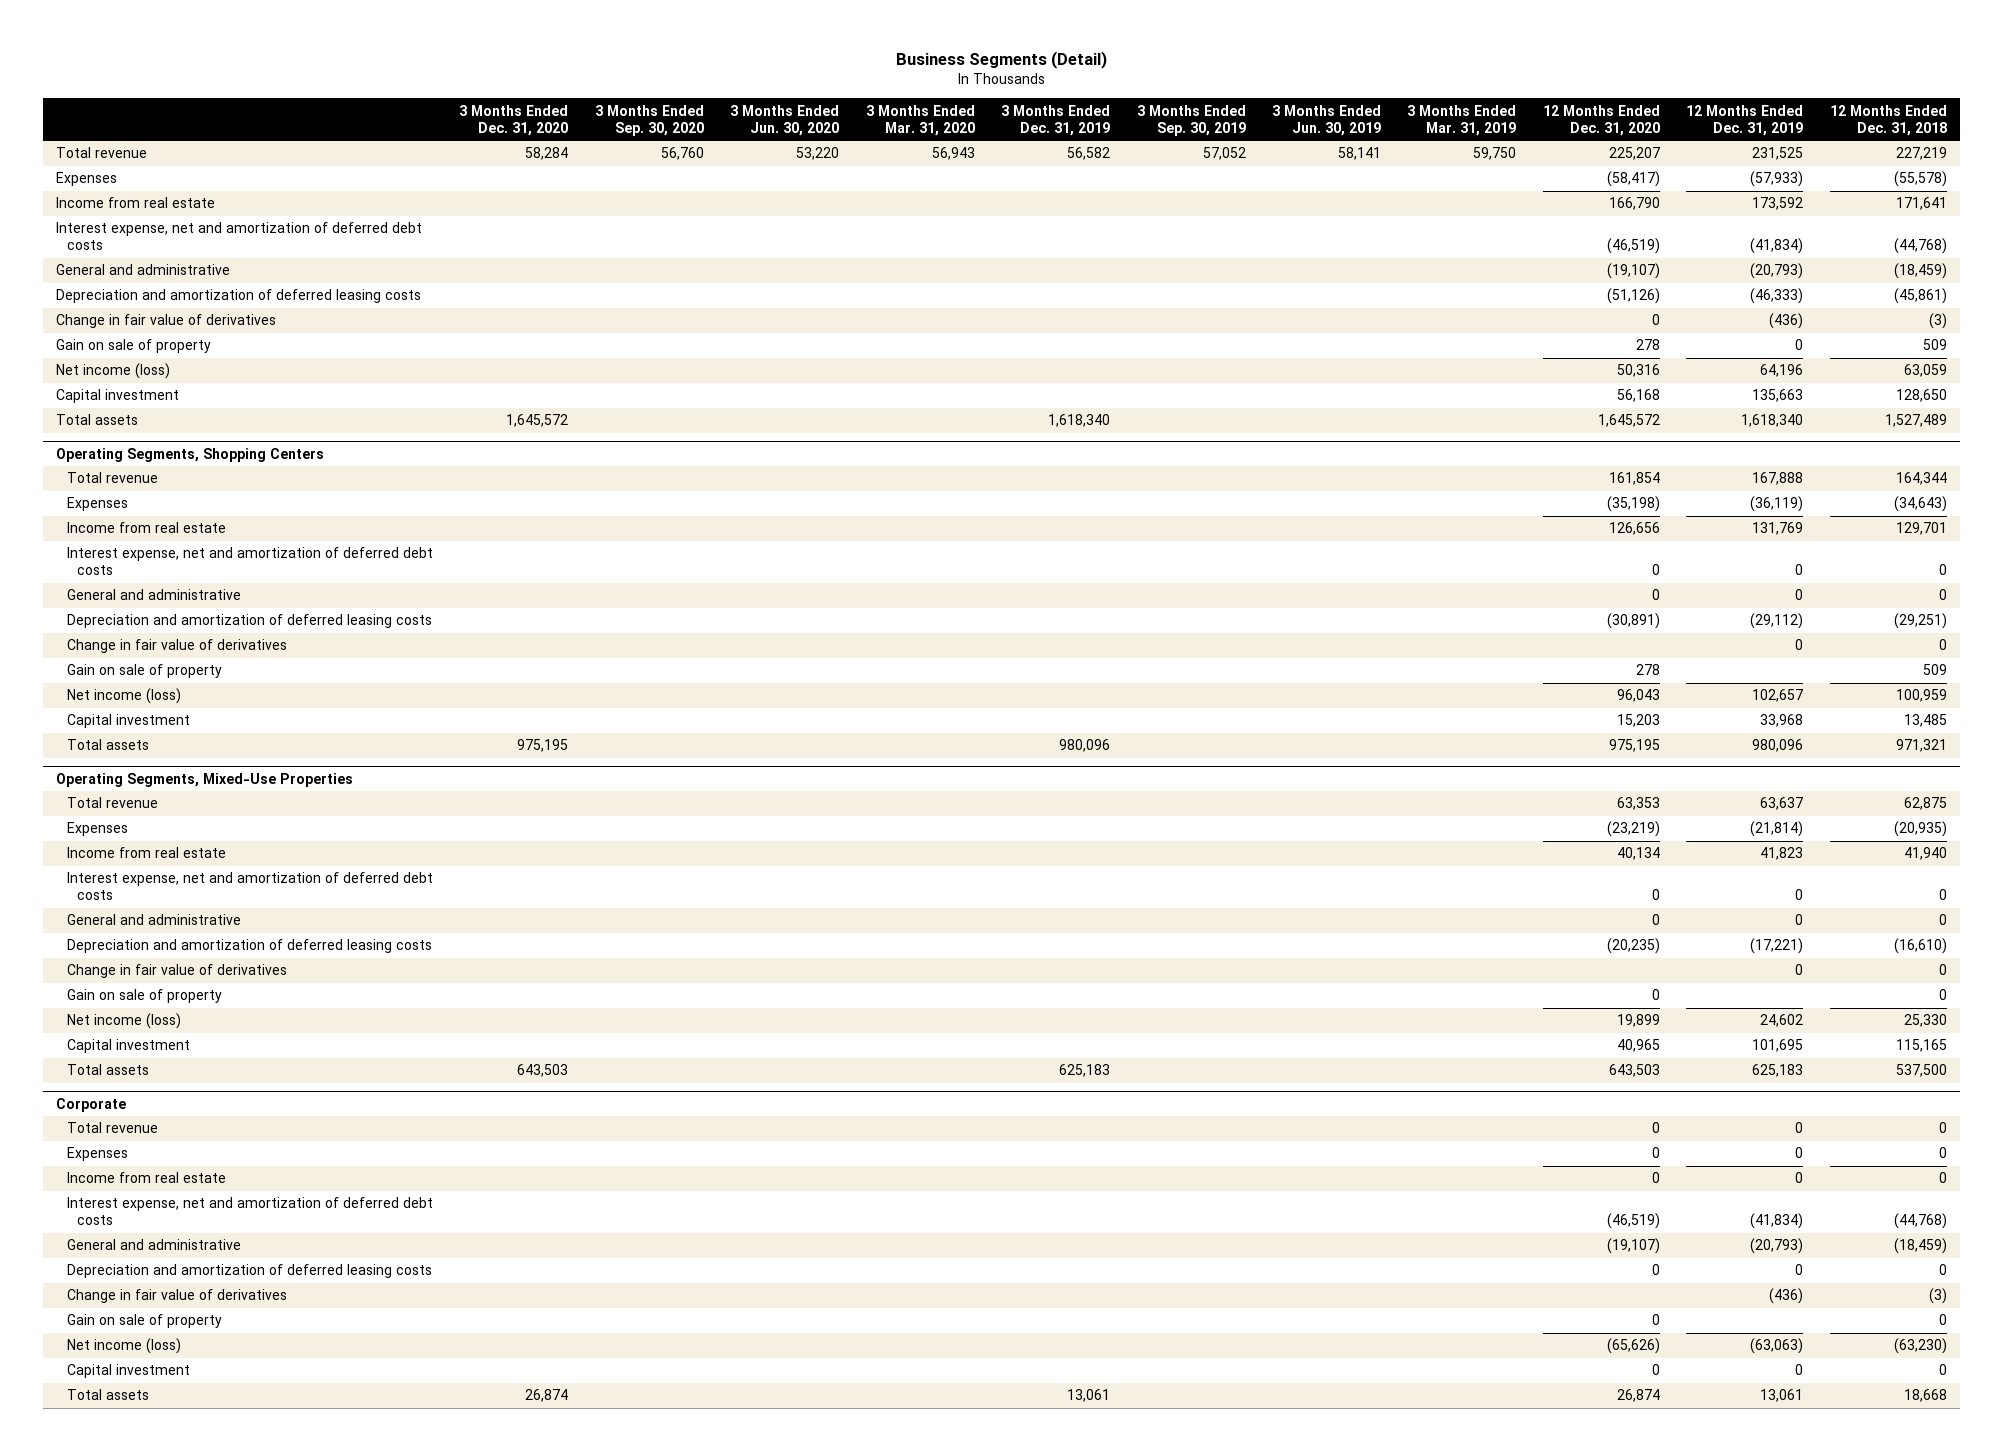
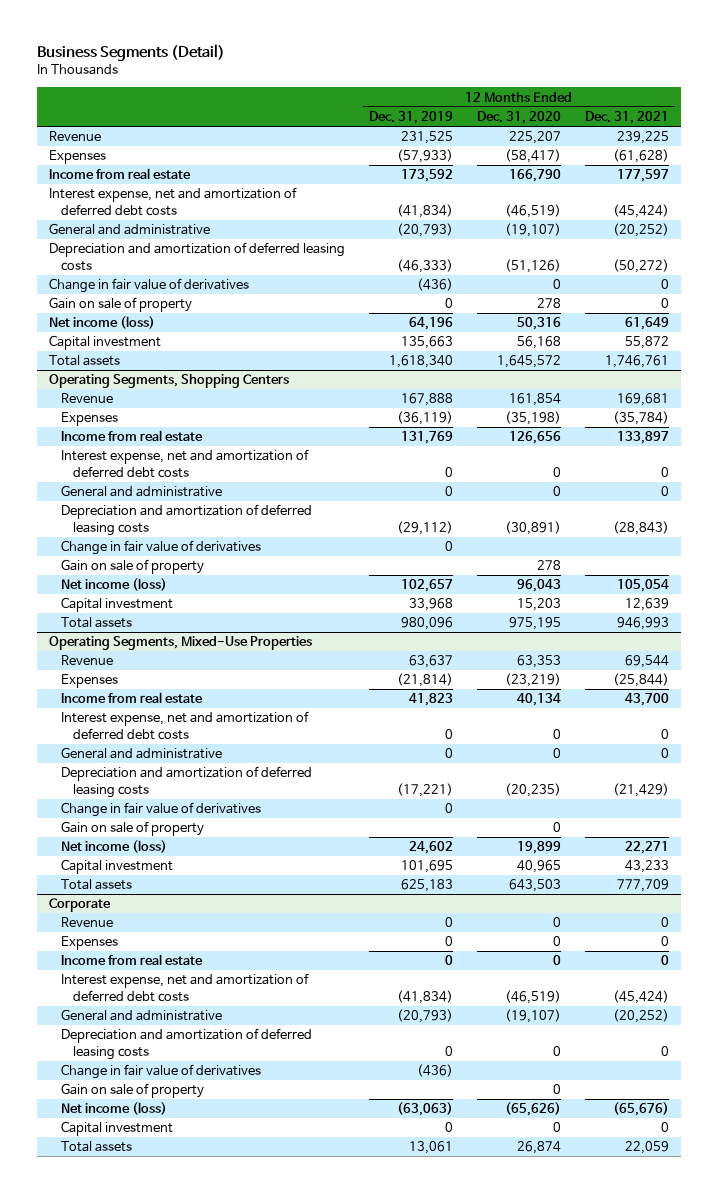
[459,104,569,136] 3 Months Ended Dec. 31, 2020 -> none
[594,104,704,136] 3 Months Ended Sep. 30, 2020 -> none
[730,104,840,136] 3 Months Ended Jun. 30, 2020 -> none
[865,104,975,136] 3 Months Ended Mar. 31, 2020 -> none
[1001,104,1111,136] 3 Months Ended Dec. 31, 2019 -> none
[1136,104,1246,136] 3 Months Ended Sep. 30, 2019 -> none
[1271,104,1381,136] 3 Months Ended Jun. 30, 2019 -> none
[1407,104,1517,136] 3 Months Ended Mar. 31, 2019 -> none
[1829,104,1947,136] 12 Months Ended Dec. 31, 2018 -> none
none -> [584,110,669,124] Dec. 31, 2021
[56,147,148,159] Total revenue -> [49,131,102,142] Revenue
[66,472,158,484] Total revenue -> [61,393,114,404] Revenue
[66,797,158,809] Total revenue -> [61,655,114,666] Revenue
[66,1122,158,1134] Total revenue -> [61,917,114,928] Revenue

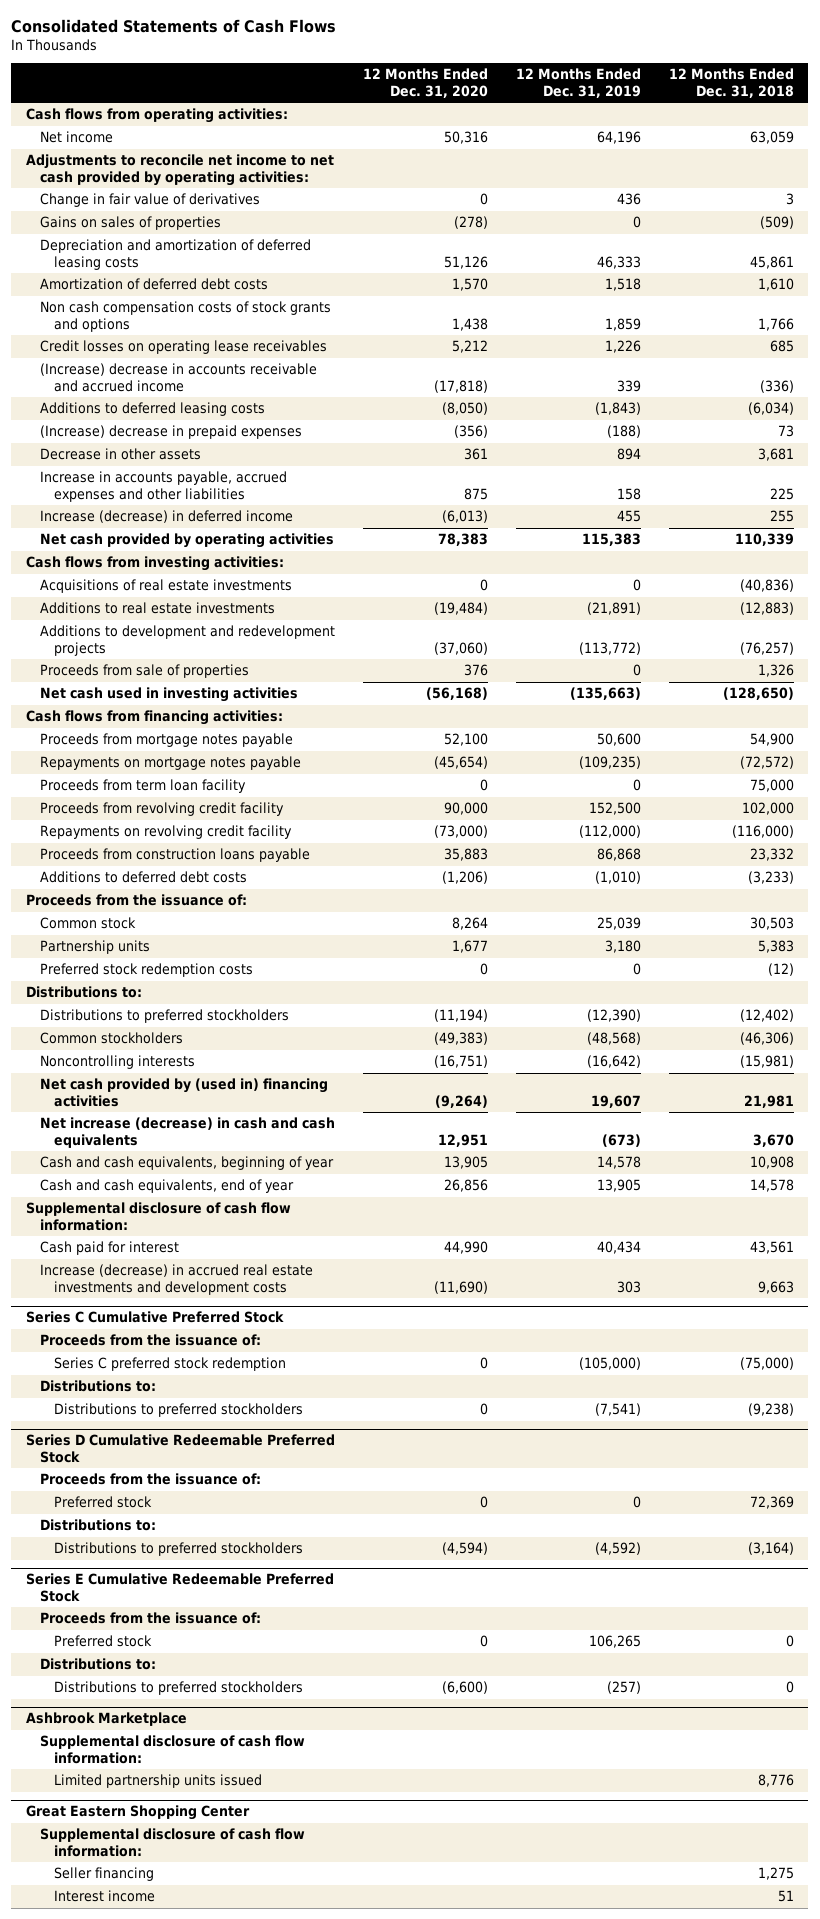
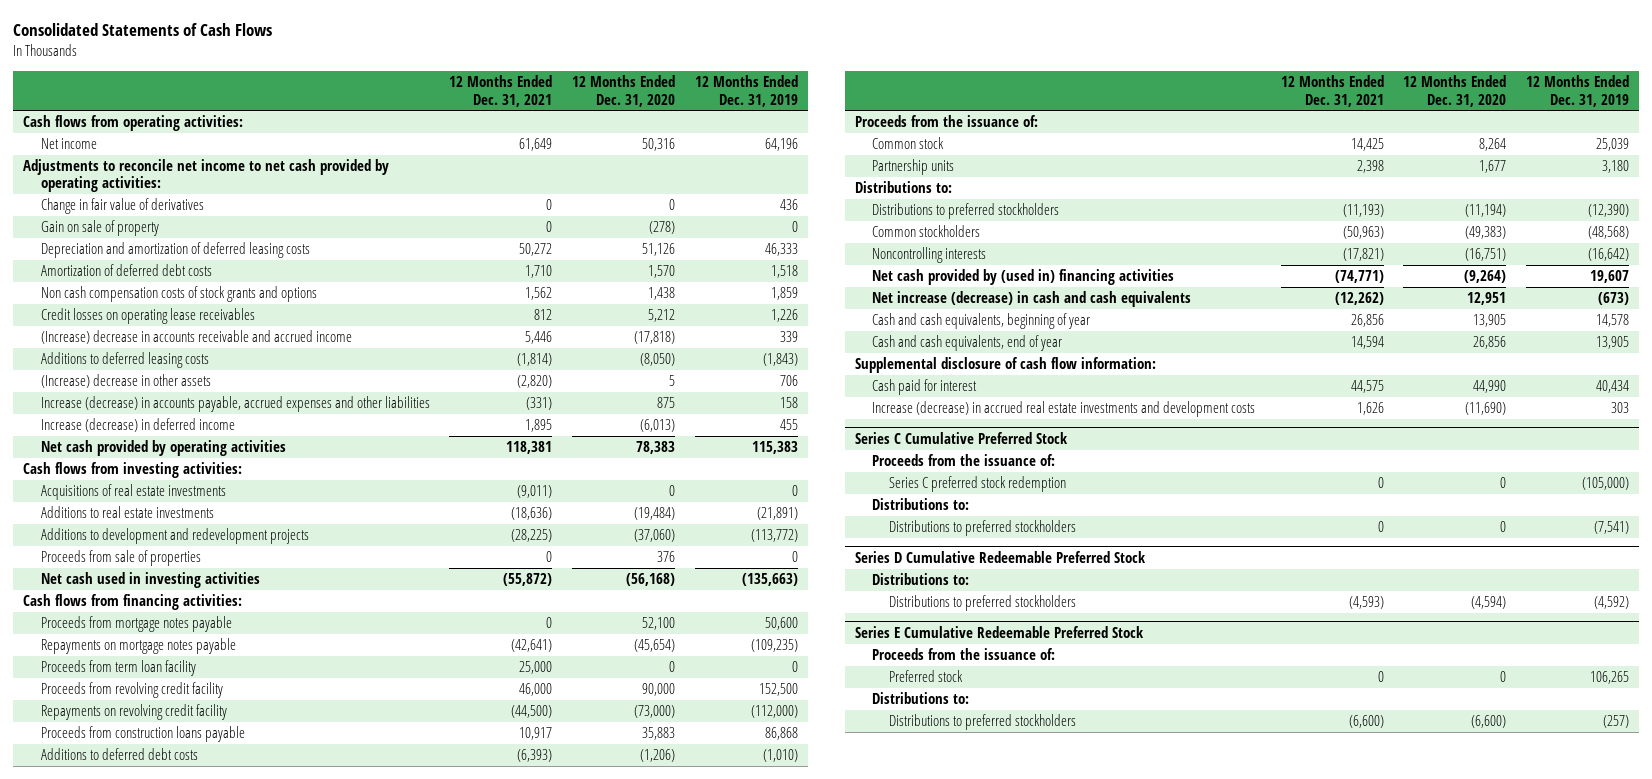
[669,68,795,98] 12 Months Ended Dec. 31, 2018 -> none
none -> [449,75,553,107] 12 Months Ended Dec. 31, 2021
[39,216,221,231] Gains on sales of properties -> [40,220,159,237] Gain on sale of property
[39,425,302,440] (Increase) decrease in prepaid expenses -> none
[39,448,201,461] Decrease in other assets -> [40,374,211,389] (Increase) decrease in other assets
[463,448,488,461] 361 -> [668,375,675,387] 5
[617,448,642,461] 894 -> [779,375,798,387] 706
[39,471,287,502] Increase in accounts payable, accrued expenses and other liabilities -> [40,396,430,413] Increase (decrease) in accounts payable, accrued expenses and other liabilities
[39,963,253,978] Preferred stock redemption costs -> none
[39,1473,261,1486] Proceeds from the issuance of: -> none
[53,1496,152,1509] Preferred stock -> none
[25,1712,187,1727] Ashbrook Marketplace -> none
[39,1735,305,1764] Supplemental disclosure of cash flow information: -> none
[53,1774,262,1789] Limited partnership units issued -> none
[25,1805,250,1821] Great Eastern Shopping Center -> none
[39,1828,305,1857] Supplemental disclosure of cash flow information: -> none
[53,1867,154,1882] Seller financing -> none
[53,1890,155,1903] Interest income -> none

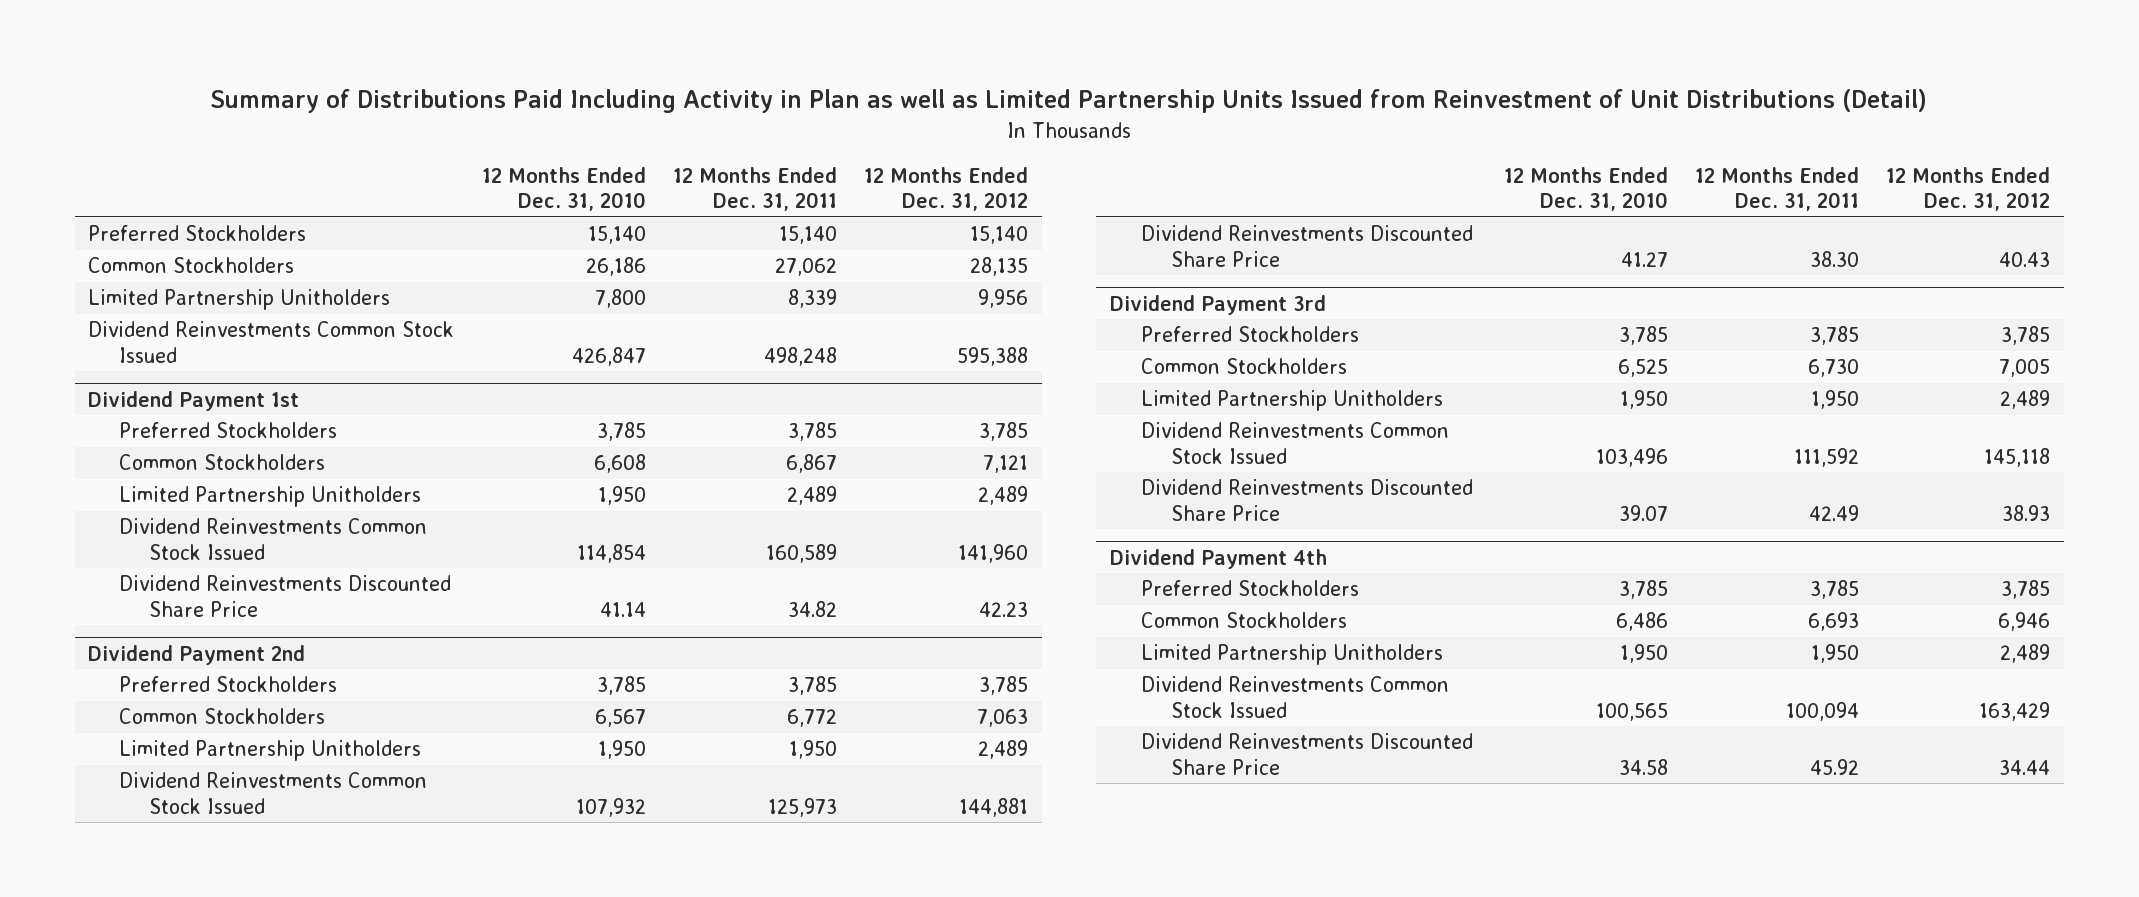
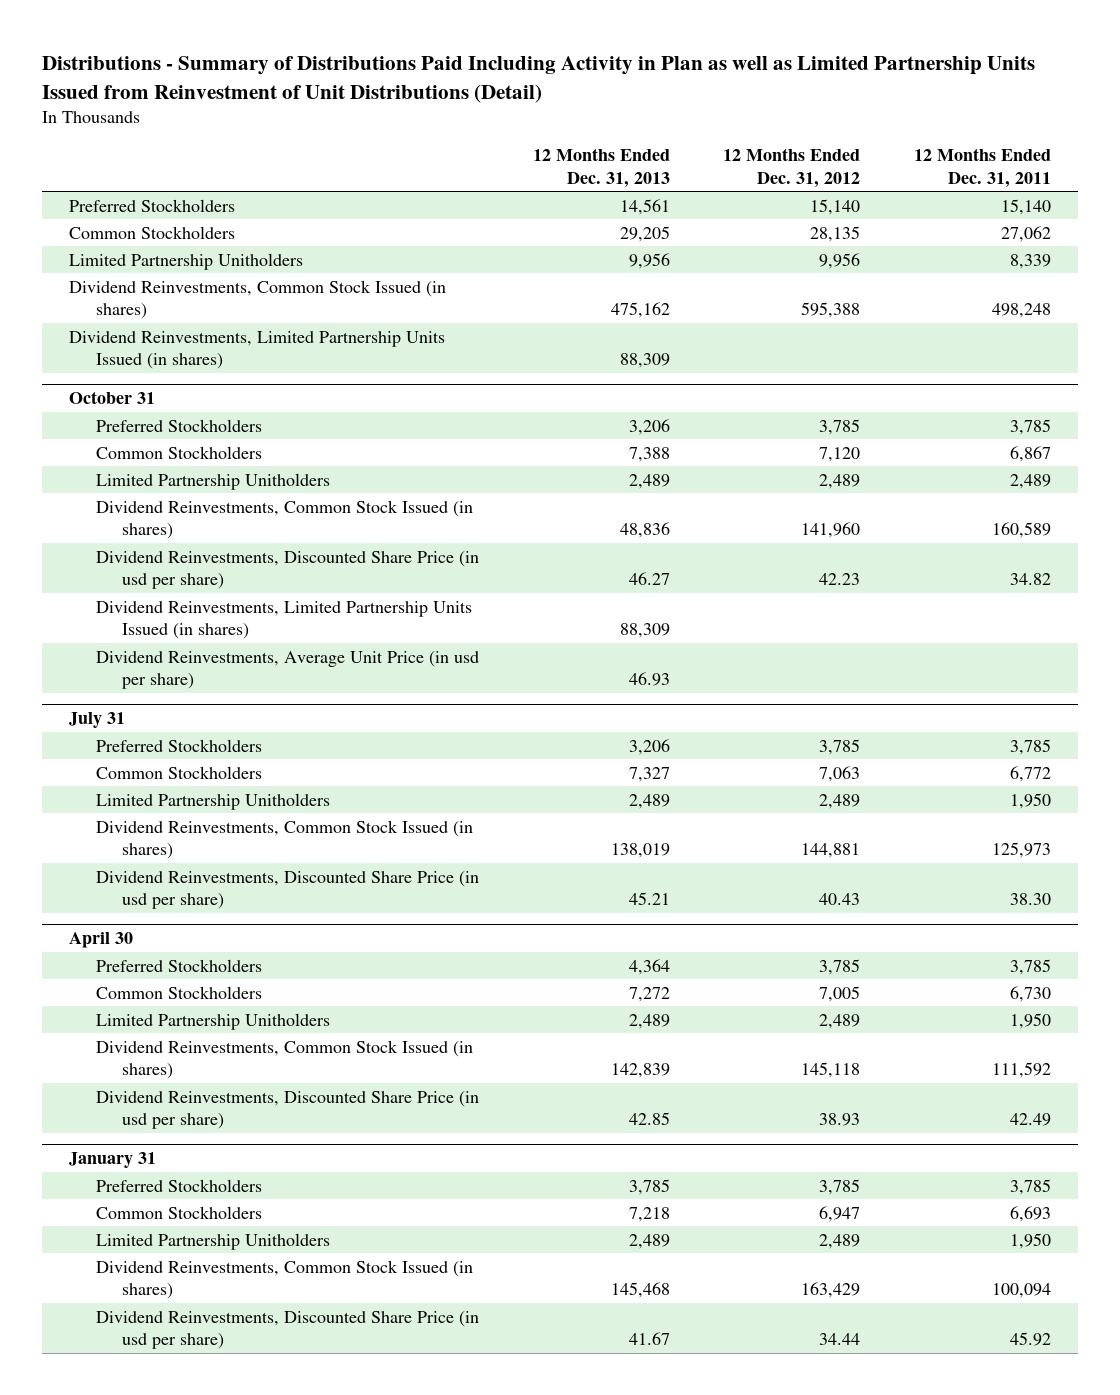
[210,89,1928,114] Summary of Distributions Paid Including Activity in Plan as well as Limited Partnership Units Issued from Reinvestment of Unit Distributions (Detail) -> [42,56,1036,103] Distributions - Summary of Distributions Paid Including Activity in Plan as well as Limited Partnership Units Issued from Reinvestment of Unit Distributions (Detail)
[481,166,646,212] 12 Months Ended Dec. 31, 2010 -> none
none -> [532,147,670,188] 12 Months Ended Dec. 31, 2013
[88,391,300,412] Dividend Payment 1st -> none
[88,321,455,364] Dividend Reinvestments Common Stock Issued -> [69,279,447,320] Dividend Reinvestments, Common Stock Issued (in shares)
none -> [69,330,446,370] Dividend Reinvestments, Limited Partnership Units Issued (in shares)
none -> [69,390,156,404] October 31
[983,455,1029,474] 7,121 -> [819,446,861,462] 7,120
[88,645,306,666] Dividend Payment 2nd -> none
[118,518,427,561] Dividend Reinvestments Common Stock Issued -> [95,499,473,540] Dividend Reinvestments, Common Stock Issued (in shares)
[118,575,451,618] Dividend Reinvestments Discounted Share Price -> [95,550,479,590] Dividend Reinvestments, Discounted Share Price (in usd per share)
none -> [95,600,472,640] Dividend Reinvestments, Limited Partnership Units Issued (in shares)
none -> [95,650,479,690] Dividend Reinvestments, Average Unit Price (in usd per share)
none -> [69,711,126,728] July 31
[1110,295,1327,316] Dividend Payment 3rd -> none
[118,772,427,815] Dividend Reinvestments Common Stock Issued -> [95,819,473,860] Dividend Reinvestments, Common Stock Issued (in shares)
[1140,225,1473,268] Dividend Reinvestments Discounted Share Price -> [95,870,479,910] Dividend Reinvestments, Discounted Share Price (in usd per share)
none -> [69,931,134,948] April 30
[1110,549,1328,570] Dividend Payment 4th -> none
[1140,422,1449,465] Dividend Reinvestments Common Stock Issued -> [95,1039,473,1080] Dividend Reinvestments, Common Stock Issued (in shares)
[1140,479,1473,522] Dividend Reinvestments Discounted Share Price -> [95,1090,479,1130] Dividend Reinvestments, Discounted Share Price (in usd per share)
none -> [69,1151,157,1168] January 31
[1998,612,2051,632] 6,946 -> [819,1205,861,1222] 6,947
[1140,676,1449,719] Dividend Reinvestments Common Stock Issued -> [95,1259,473,1300] Dividend Reinvestments, Common Stock Issued (in shares)
[1140,733,1473,776] Dividend Reinvestments Discounted Share Price -> [95,1310,479,1350] Dividend Reinvestments, Discounted Share Price (in usd per share)

